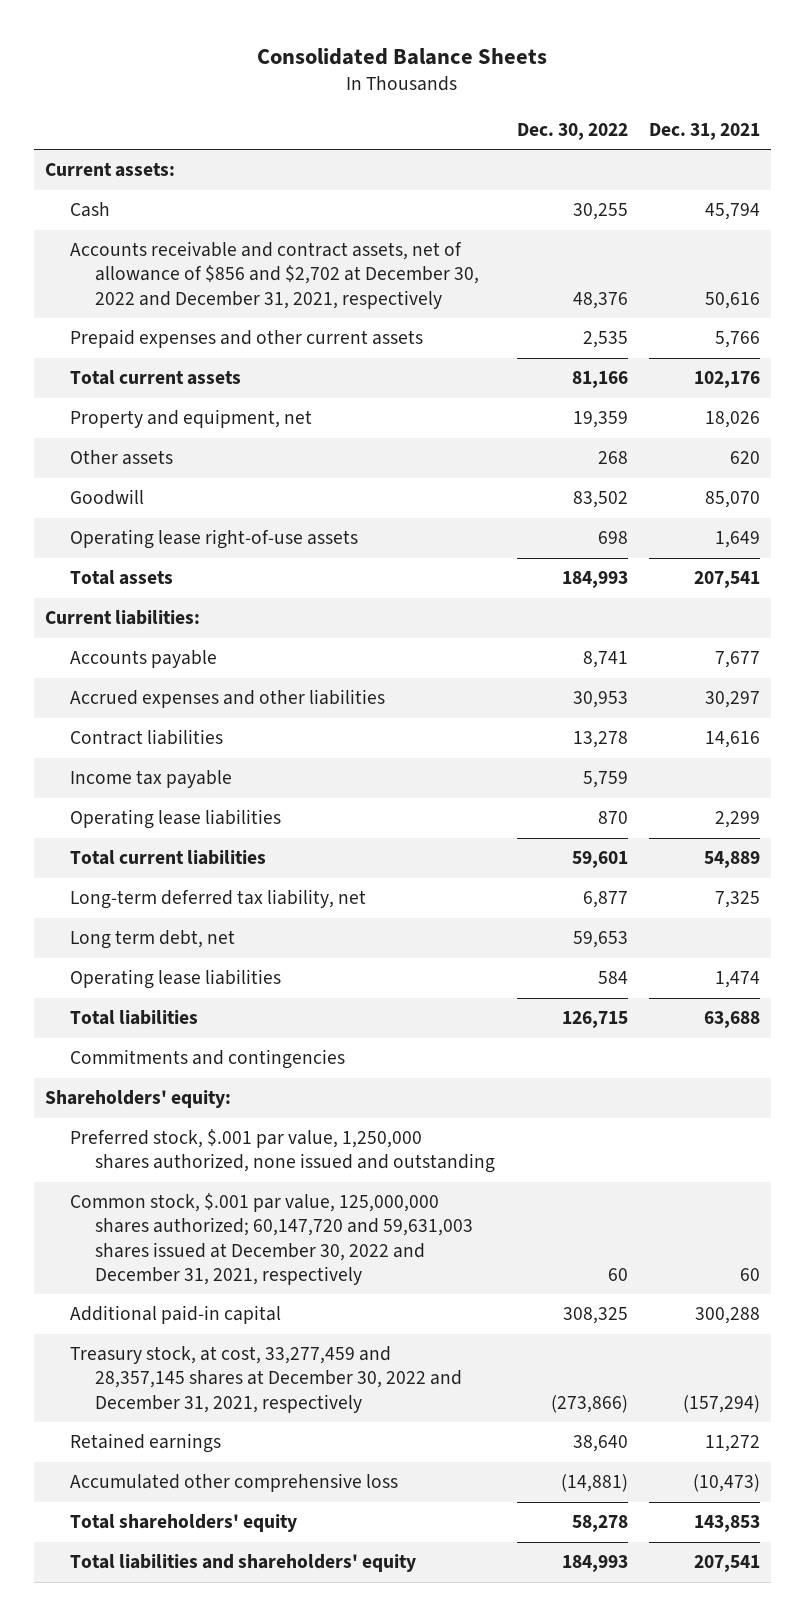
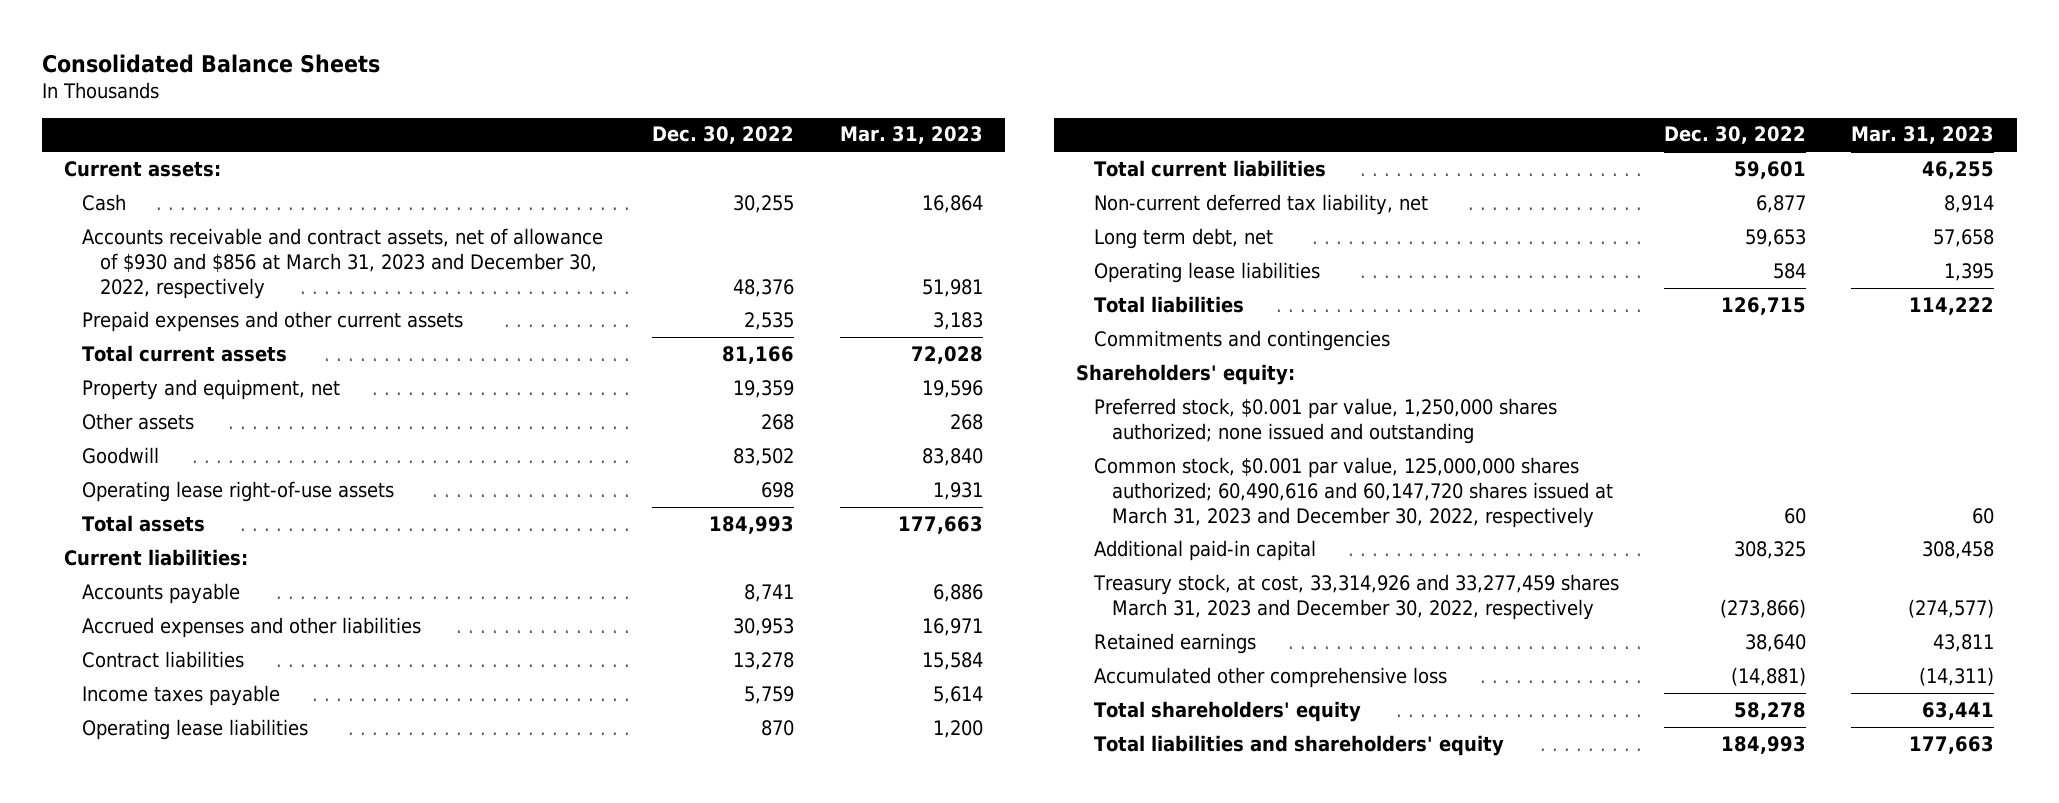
[649,123,761,141] Dec. 31, 2021 -> none
none -> [839,126,983,145] Mar. 31, 2023
[69,241,480,309] Accounts receivable and contract assets, net of allowance of $856 and $2,702 at December 30, 2022 and December 31, 2021, respectively -> [82,227,604,299] Accounts receivable and contract assets, net of allowance of $930 and $856 at March 31, 2023 and December 30, 2022, respectively
[69,770,232,789] Income tax payable -> [82,684,281,706] Income taxes payable
[69,889,366,910] Long-term deferred tax liability, net -> [1094,193,1429,215] Non-current deferred tax liability, net
[69,1129,496,1174] Preferred stock, $.001 par value, 1,250,000 shares authorized, none issued and outstanding -> [1094,397,1558,444] Preferred stock, $0.001 par value, 1,250,000 shares authorized; none issued and outstanding
[69,1193,474,1285] Common stock, $.001 par value, 125,000,000 shares authorized; 60,147,720 and 59,631,003 shares issued at December 30, 2022 and December 31, 2021, respectively -> [1094,456,1613,528] Common stock, $0.001 par value, 125,000,000 shares authorized; 60,490,616 and 60,147,720 shares issued at March 31, 2023 and December 30, 2022, respectively
[69,1346,463,1413] Treasury stock, at cost, 33,277,459 and 28,357,145 shares at December 30, 2022 and December 31, 2021, respectively -> [1093,573,1620,620] Treasury stock, at cost, 33,314,926 and 33,277,459 shares March 31, 2023 and December 30, 2022, respectively

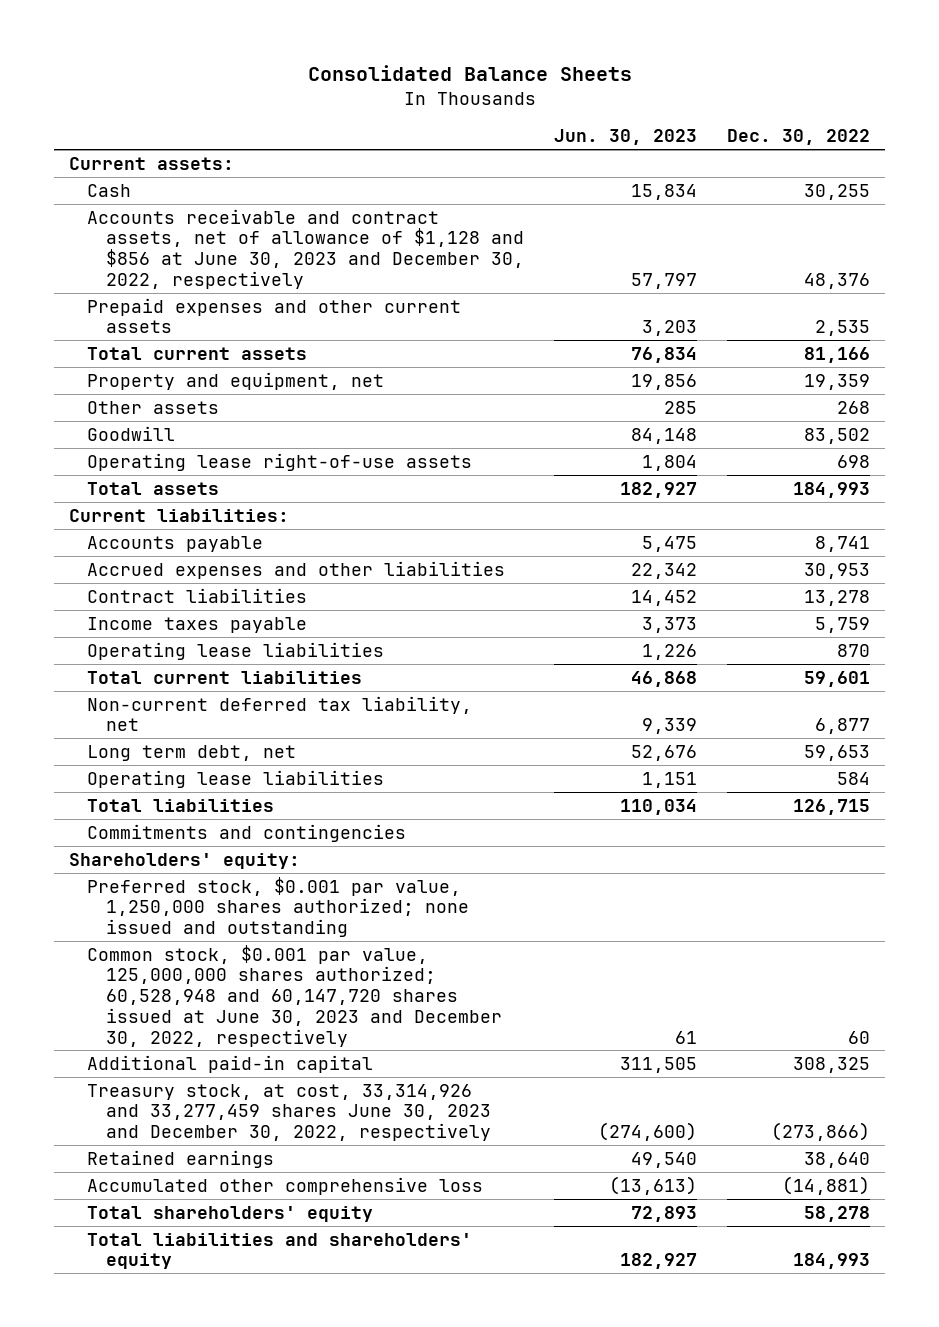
[839,126,983,145] Mar. 31, 2023 -> none
none -> [554,129,698,146] Jun. 30, 2023
[82,227,604,299] Accounts receivable and contract assets, net of allowance of $930 and $856 at March 31, 2023 and December 30, 2022, respectively -> [87,208,525,289] Accounts receivable and contract assets, net of allowance of $1,128 and $856 at June 30, 2023 and December 30, 2022, respectively
[1094,456,1613,528] Common stock, $0.001 par value, 125,000,000 shares authorized; 60,490,616 and 60,147,720 shares issued at March 31, 2023 and December 30, 2022, respectively -> [87,944,503,1047] Common stock, $0.001 par value, 125,000,000 shares authorized; 60,528,948 and 60,147,720 shares issued at June 30, 2023 and December 30, 2022, respectively
[1093,573,1620,620] Treasury stock, at cost, 33,314,926 and 33,277,459 shares March 31, 2023 and December 30, 2022, respectively -> [87,1083,492,1142] Treasury stock, at cost, 33,314,926 and 33,277,459 shares June 30, 2023 and December 30, 2022, respectively

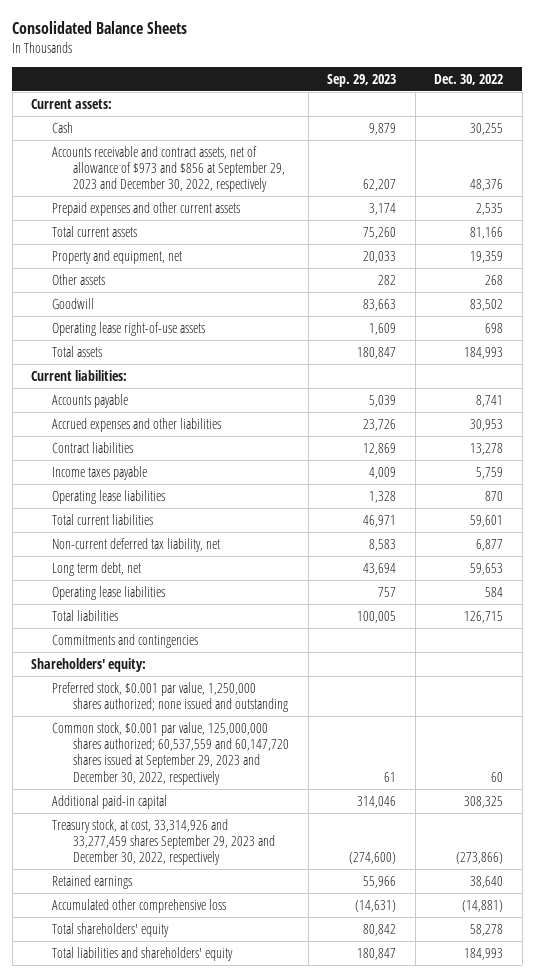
[554,129,698,146] Jun. 30, 2023 -> none
none -> [327,73,397,87] Sep. 29, 2023
[87,208,525,289] Accounts receivable and contract assets, net of allowance of $1,128 and $856 at June 30, 2023 and December 30, 2022, respectively -> [52,145,286,193] Accounts receivable and contract assets, net of allowance of $973 and $856 at September 29, 2023 and December 30, 2022, respectively
[87,944,503,1047] Common stock, $0.001 par value, 125,000,000 shares authorized; 60,528,948 and 60,147,720 shares issued at June 30, 2023 and December 30, 2022, respectively -> [52,721,290,785] Common stock, $0.001 par value, 125,000,000 shares authorized; 60,537,559 and 60,147,720 shares issued at September 29, 2023 and December 30, 2022, respectively
[87,1083,492,1142] Treasury stock, at cost, 33,314,926 and 33,277,459 shares June 30, 2023 and December 30, 2022, respectively -> [52,818,276,866] Treasury stock, at cost, 33,314,926 and 33,277,459 shares September 29, 2023 and December 30, 2022, respectively

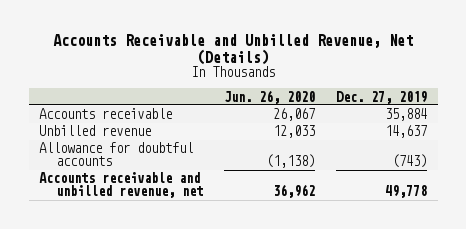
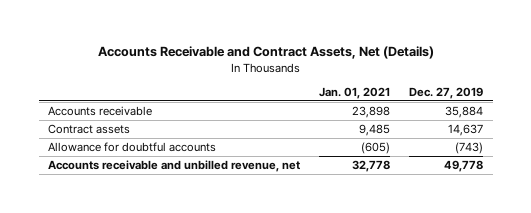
[53,33,414,65] Accounts Receivable and Unbilled Revenue, Net (Details) -> [97,46,434,60] Accounts Receivable and Contract Assets, Net (Details)
[223,89,315,104] Jun. 26, 2020 -> none
none -> [319,86,391,99] Jan. 01, 2021
[39,125,152,137] Unbilled revenue -> [48,123,131,134] Contract assets

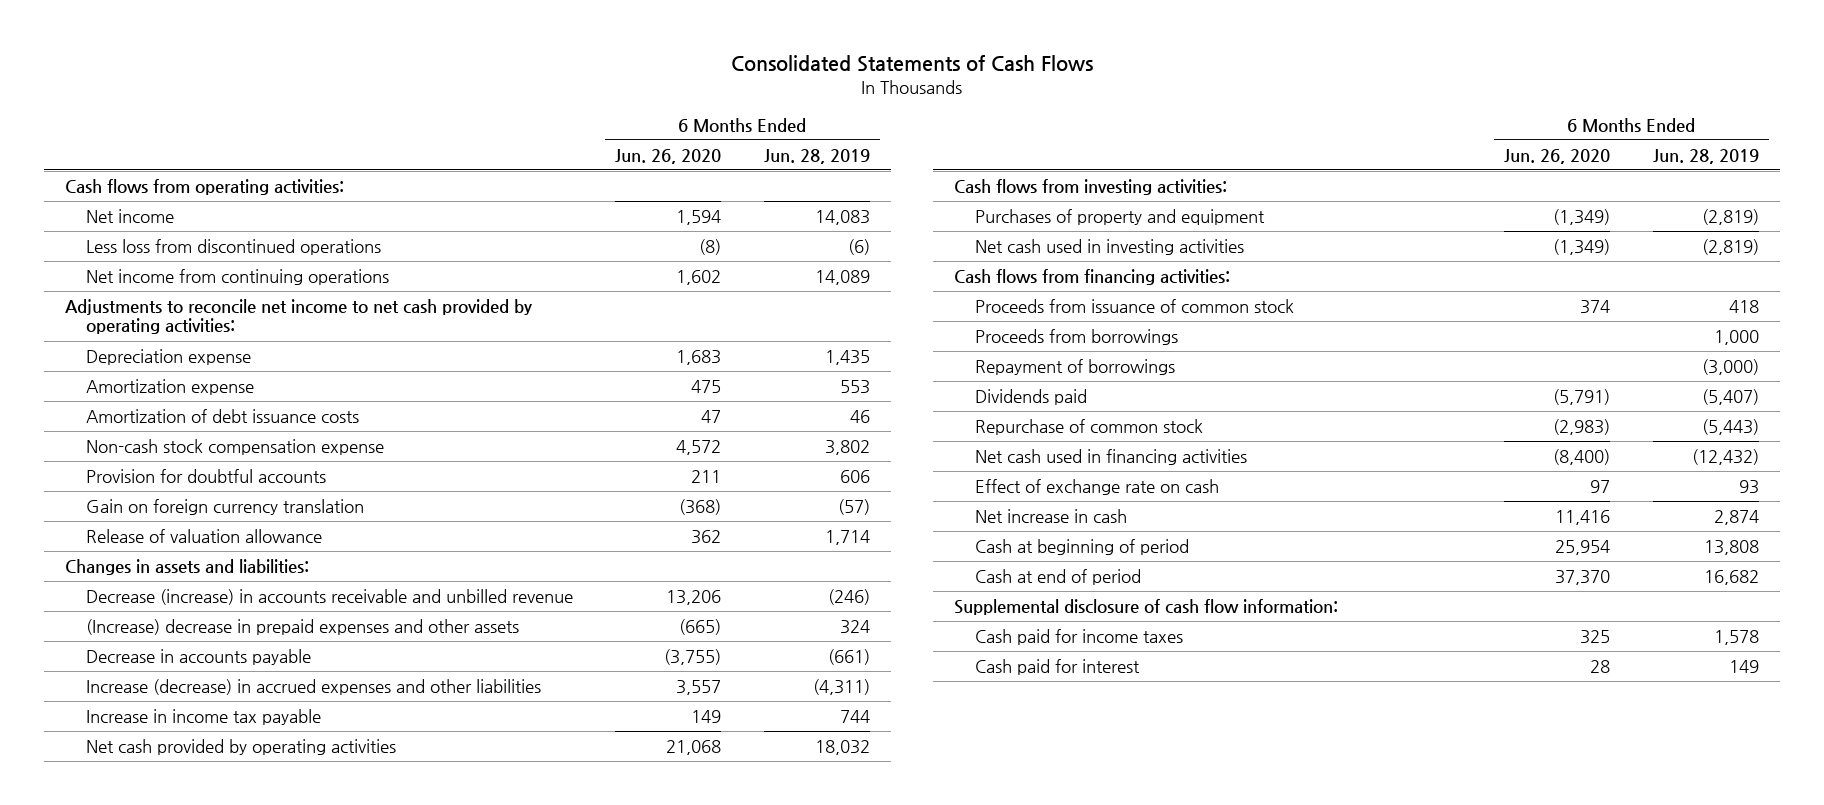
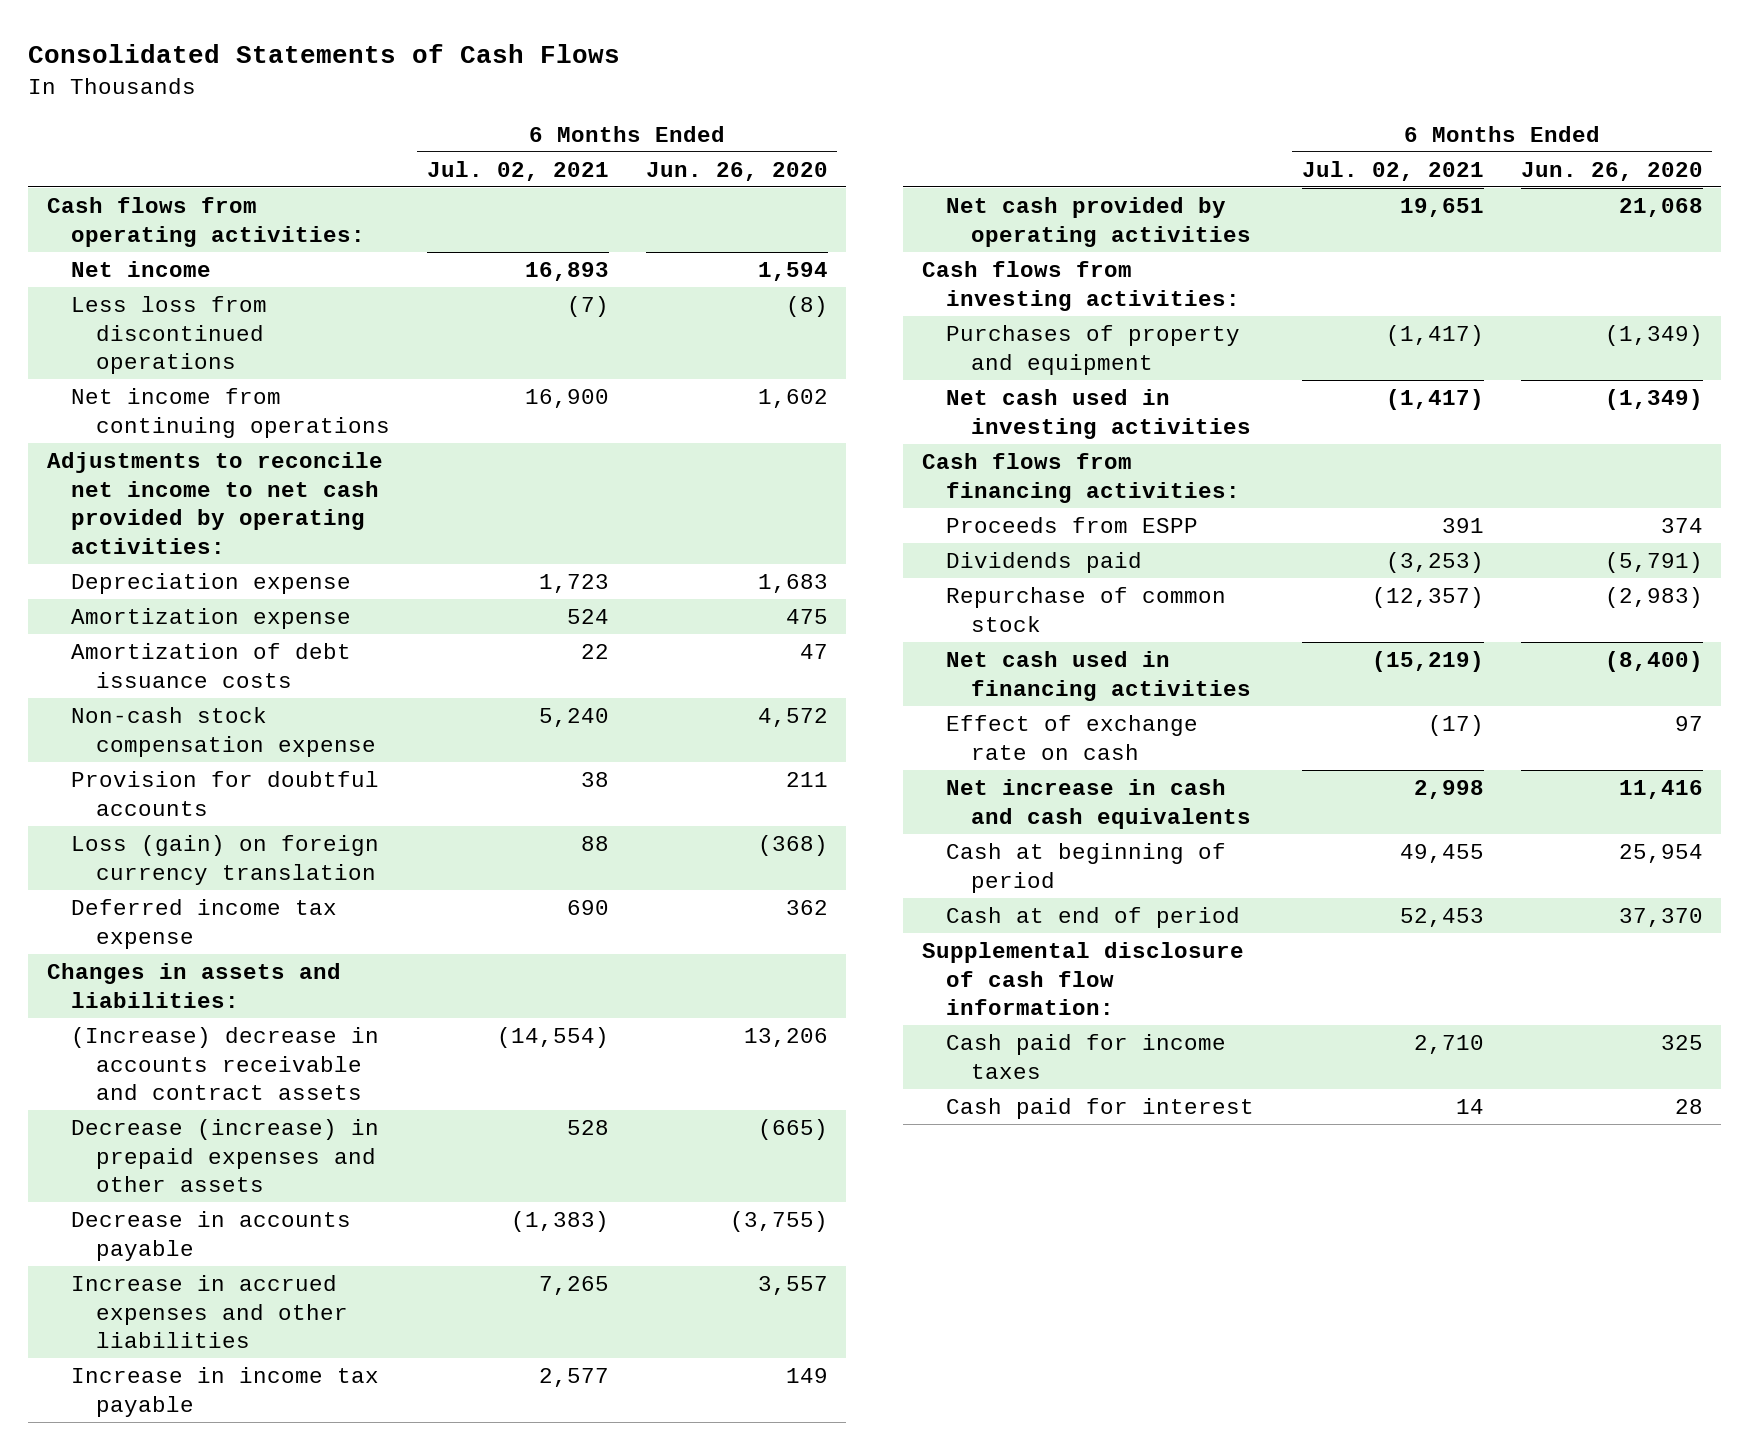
[763,148,870,164] Jun. 28, 2019 -> none
none -> [426,160,609,181] Jul. 02, 2021
[85,498,364,515] Gain on foreign currency translation -> [71,834,380,885] Loss (gain) on foreign currency translation
[85,528,322,543] Release of valuation allowance -> [71,898,338,949] Deferred income tax expense
[85,588,573,605] Decrease (increase) in accounts receivable and unbilled revenue -> [71,1026,380,1101] (Increase) decrease in accounts receivable and contract assets
[85,618,519,635] (Increase) decrease in prepaid expenses and other assets -> [71,1118,380,1193] Decrease (increase) in prepaid expenses and other assets
[85,678,541,695] Increase (decrease) in accrued expenses and other liabilities -> [71,1274,348,1349] Increase in accrued expenses and other liabilities
[974,328,1178,345] Proceeds from borrowings -> none
[974,358,1175,375] Repayment of borrowings -> none
[974,298,1294,313] Proceeds from issuance of common stock -> [946,516,1199,533] Proceeds from ESPP
[974,508,1127,523] Net increase in cash -> [946,778,1251,829] Net increase in cash and cash equivalents

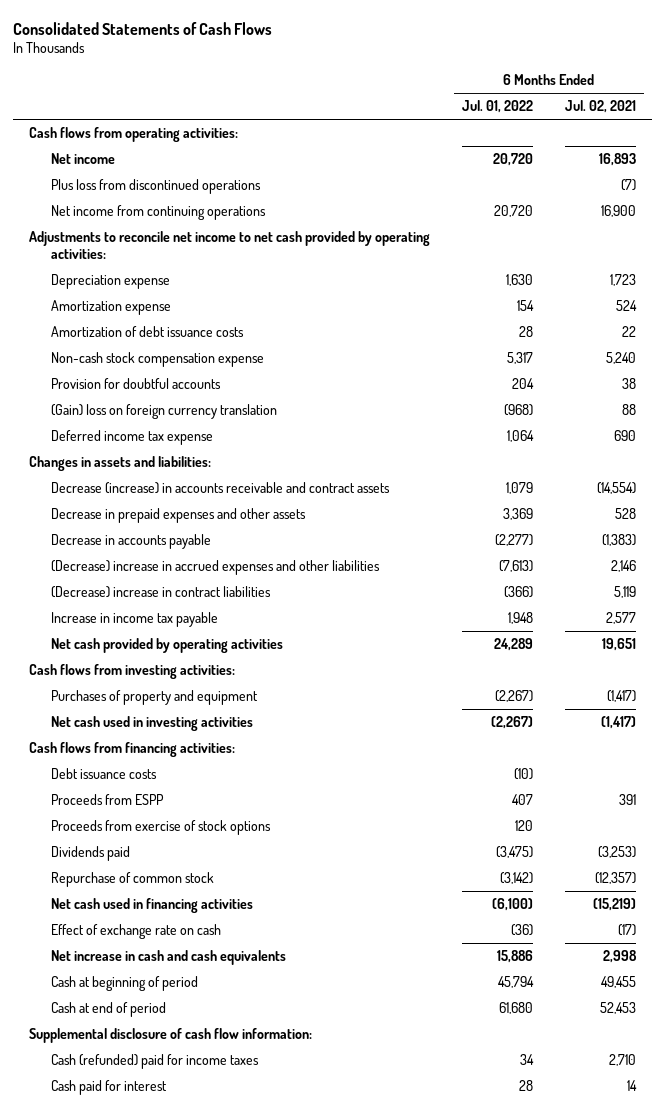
[645,161,828,181] Jun. 26, 2020 -> none
none -> [461,100,533,114] Jul. 01, 2022
[71,295,268,375] Less loss from discontinued operations -> [50,179,261,195] Plus loss from discontinued operations
[71,834,380,885] Loss (gain) on foreign currency translation -> [50,404,277,420] (Gain) loss on foreign currency translation
[71,1026,380,1101] (Increase) decrease in accounts receivable and contract assets -> [50,482,390,495] Decrease (increase) in accounts receivable and contract assets
[71,1118,380,1193] Decrease (increase) in prepaid expenses and other assets -> [50,508,306,524] Decrease in prepaid expenses and other assets
[71,1274,348,1349] Increase in accrued expenses and other liabilities -> [50,560,380,576] (Decrease) increase in accrued expenses and other liabilities
[538,1275,609,1295] 7,265 -> [610,560,636,573] 2,146
none -> [50,586,271,599] (Decrease) increase in contract liabilities
none -> [50,768,157,780] Debt issuance costs
none -> [50,820,271,836] Proceeds from exercise of stock options
[946,1033,1227,1079] Cash paid for income taxes -> [50,1054,259,1070] Cash (refunded) paid for income taxes

